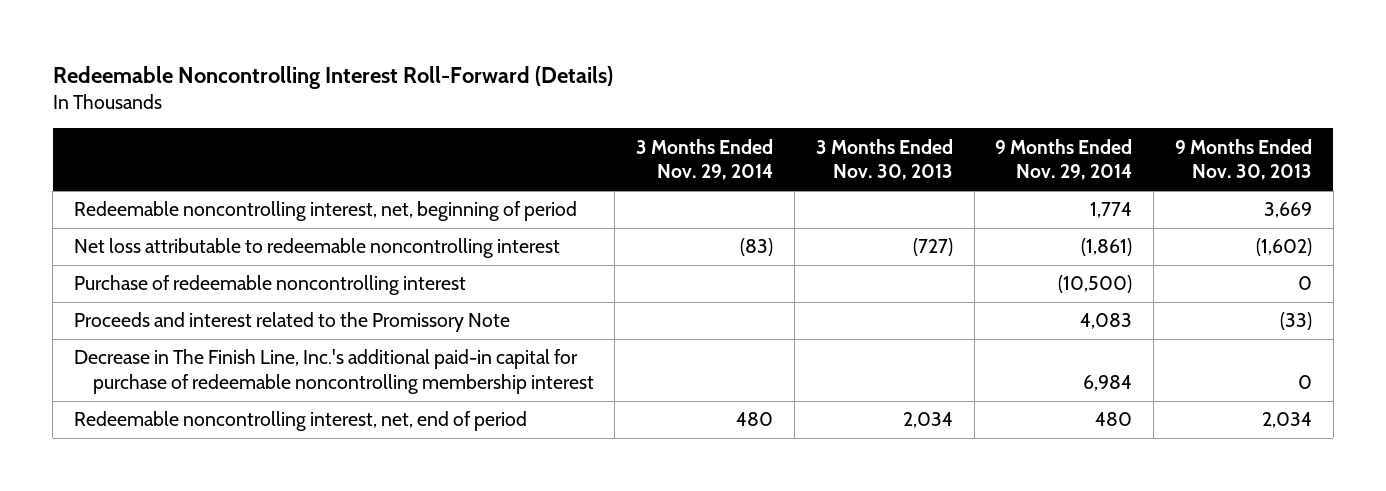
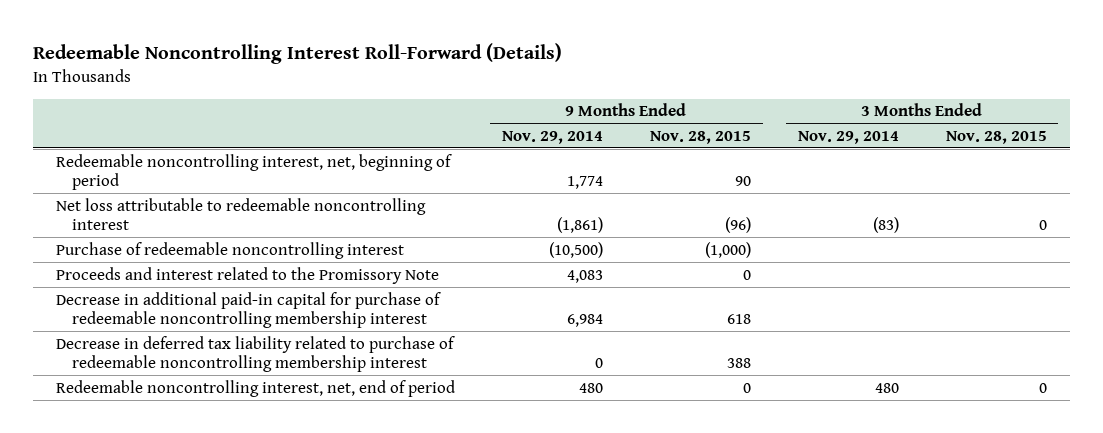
[815,138,953,181] 3 Months Ended Nov. 30, 2013 -> none
[1175,138,1313,181] 9 Months Ended Nov. 30, 2013 -> none
none -> [649,130,751,144] Nov. 28, 2015
none -> [945,130,1047,144] Nov. 28, 2015
[74,349,594,395] Decrease in The Finish Line, Inc.'s additional paid-in capital for purchase of redeemable noncontrolling membership interest -> [56,291,442,329] Decrease in additional paid-in capital for purchase of redeemable noncontrolling membership interest
none -> [56,335,456,373] Decrease in deferred tax liability related to purchase of redeemable noncontrolling membership interest

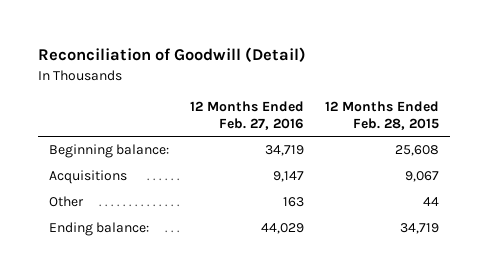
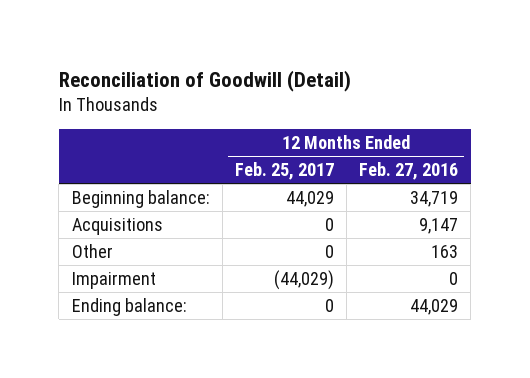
[325,101,440,130] 12 Months Ended Feb. 28, 2015 -> none
none -> [234,162,334,181] Feb. 25, 2017
none -> [71,271,156,289] Impairment

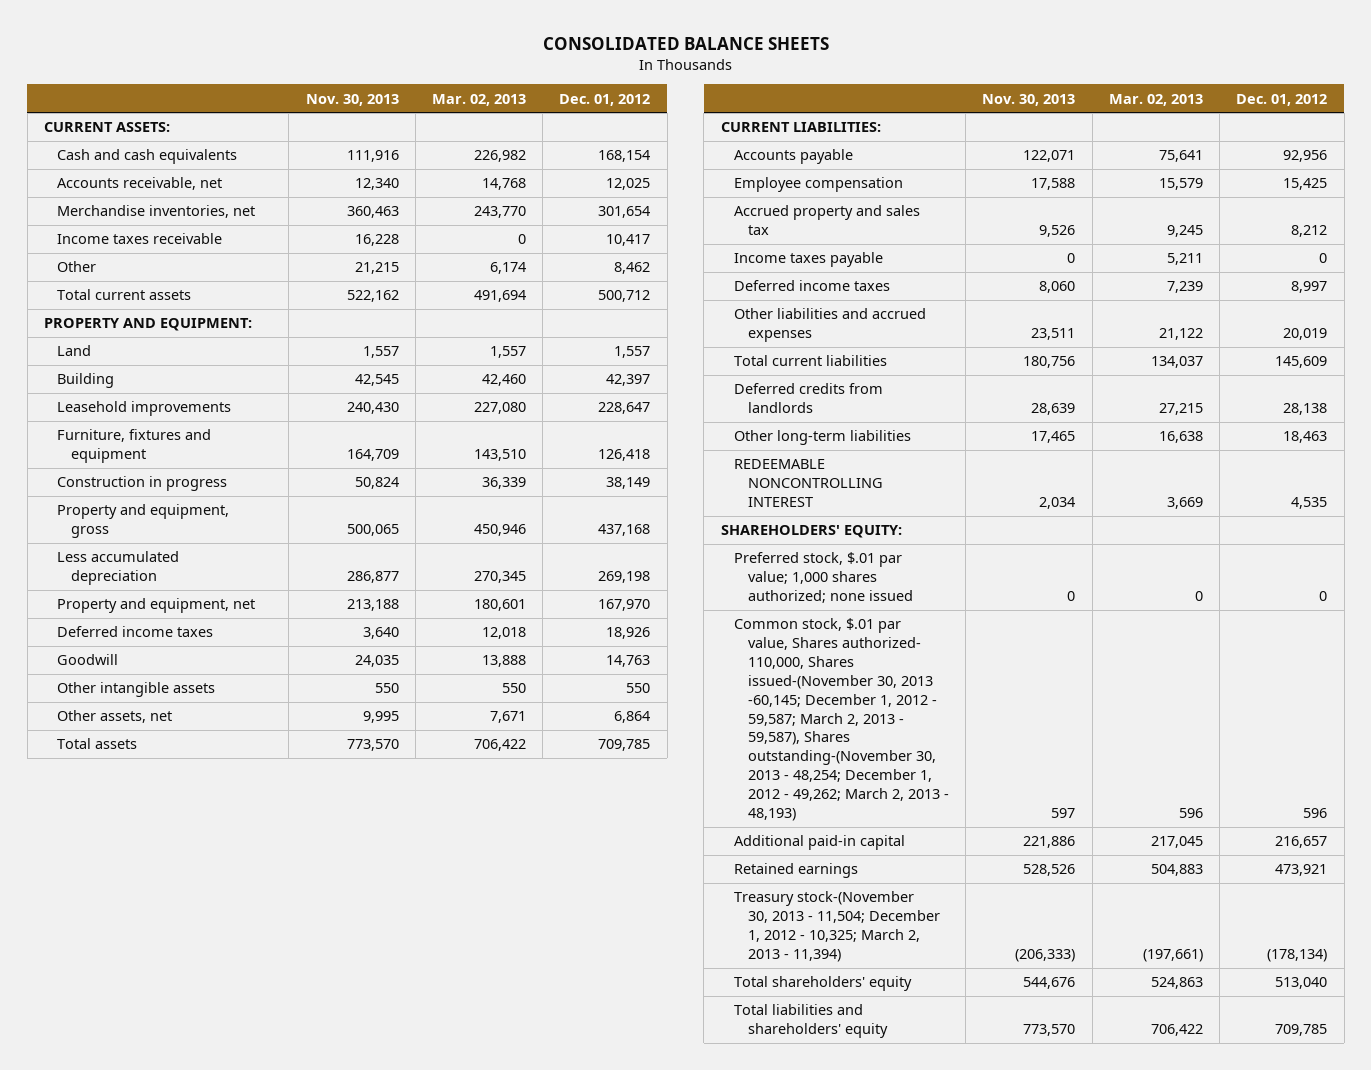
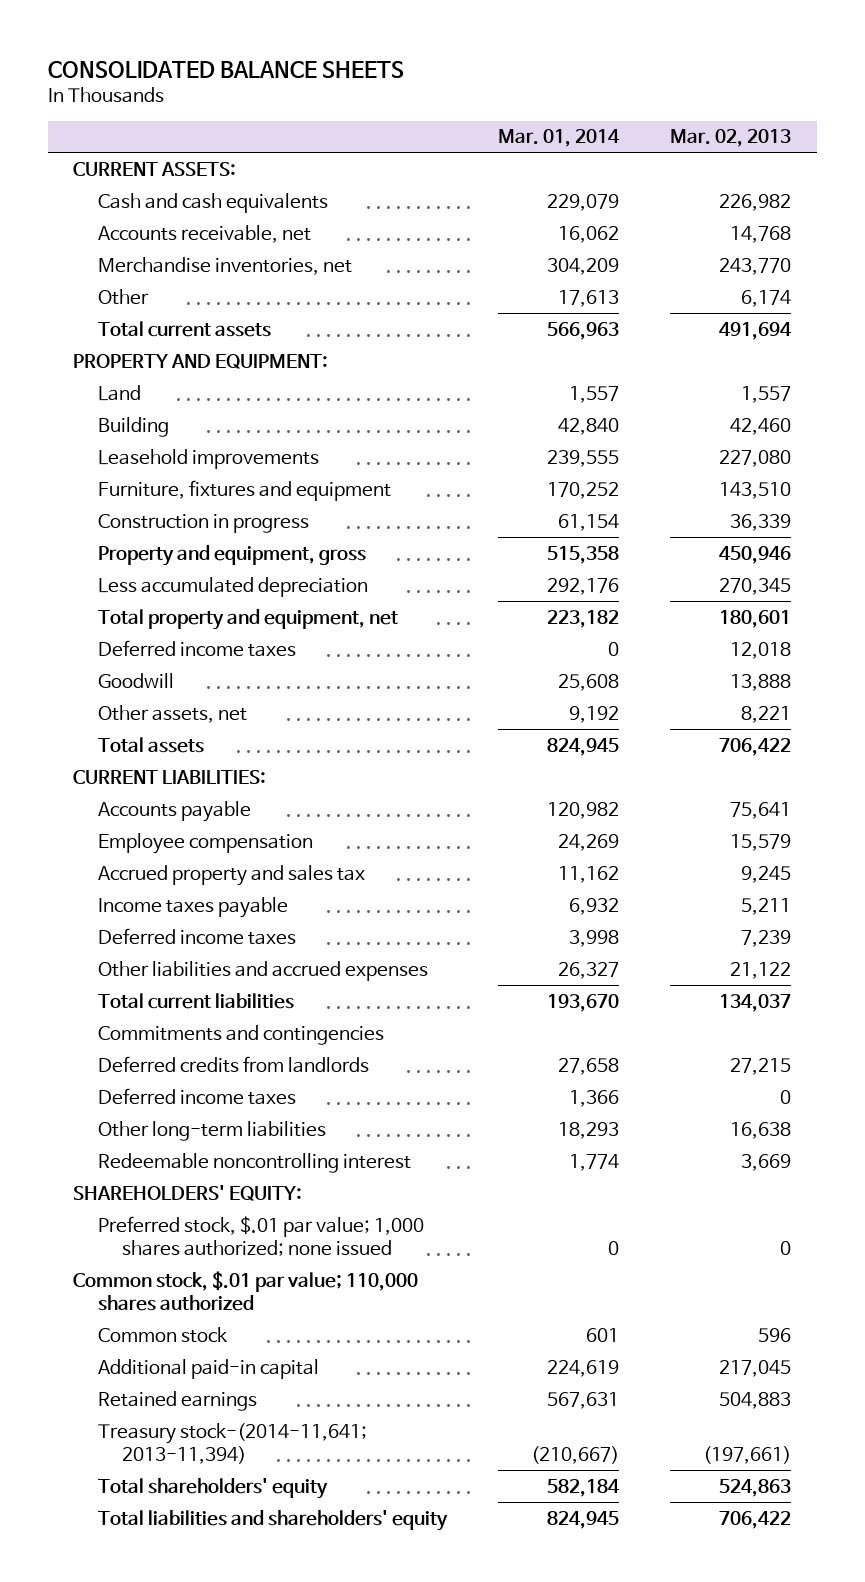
[305,93,399,106] Nov. 30, 2013 -> none
[559,93,651,106] Dec. 01, 2012 -> none
none -> [497,129,620,148] Mar. 01, 2014
[57,233,223,245] Income taxes receivable -> none
[57,598,256,614] Property and equipment, net -> [97,608,398,630] Total property and equipment, net
[57,682,216,698] Other intangible assets -> none
[489,711,526,724] 7,671 -> [741,705,792,723] 8,221
none -> [97,1024,384,1045] Commitments and contingencies
none -> [97,1087,296,1105] Deferred income taxes
[734,459,883,507] REDEEMABLE NONCONTROLLING INTEREST -> [97,1152,411,1173] Redeemable noncontrolling interest
none -> [73,1270,419,1312] Common stock, $.01 par value; 110,000 shares authorized
[734,618,949,821] Common stock, $.01 par value, Shares authorized- 110,000, Shares issued-(November 30, 2013 -60,145; December 1, 2012 - 59,587; March 2, 2013 - 59,587), Shares outstanding-(November 30, 2013 - 48,254; December 1, 2012 - 49,262; March 2, 2013 - 48,193) -> [97,1326,228,1343] Common stock
[734,891,940,962] Treasury stock-(November 30, 2013 - 11,504; December 1, 2012 - 10,325; March 2, 2013 - 11,394) -> [97,1422,367,1465] Treasury stock-(2014-11,641; 2013-11,394)

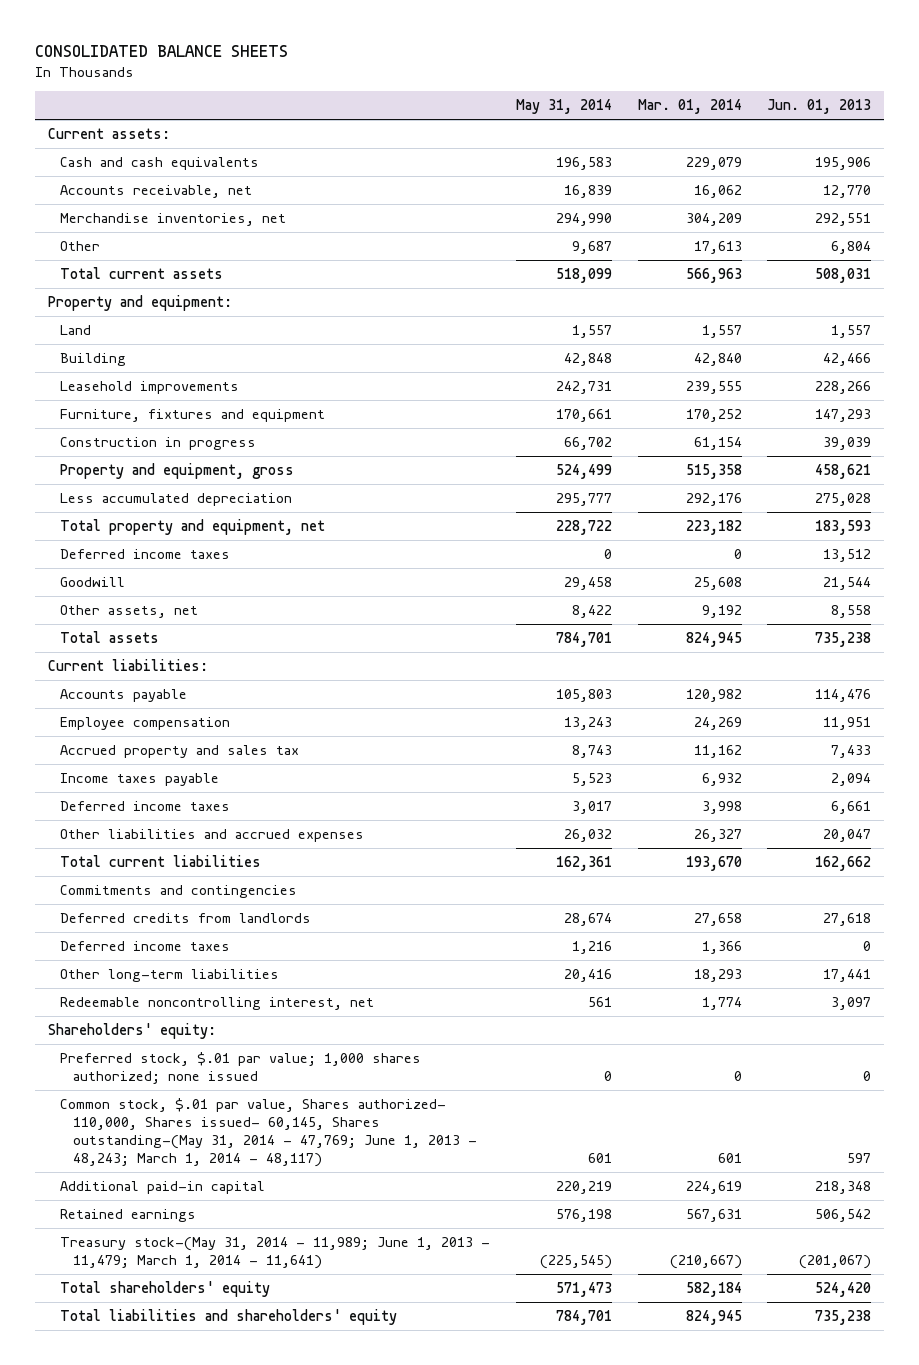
[670,129,792,148] Mar. 02, 2013 -> none
none -> [515,99,612,115] May 31, 2014
none -> [767,99,872,115] Jun. 01, 2013
[73,161,237,176] CURRENT ASSETS: -> [47,128,170,140] Current assets:
[73,353,329,369] PROPERTY AND EQUIPMENT: -> [47,295,232,312] Property and equipment:
[73,769,267,784] CURRENT LIABILITIES: -> [47,659,208,672] Current liabilities:
[97,1152,411,1173] Redeemable noncontrolling interest -> [60,997,375,1011] Redeemable noncontrolling interest, net
[73,1184,303,1201] SHAREHOLDERS' EQUITY: -> [47,1023,216,1040] Shareholders' equity:
[73,1270,419,1312] Common stock, $.01 par value; 110,000 shares authorized -> none
[97,1326,228,1343] Common stock -> [60,1098,477,1168] Common stock, $.01 par value, Shares authorized- 110,000, Shares issued- 60,145, Shares outstanding-(May 31, 2014 - 47,769; June 1, 2013 - 48,243; March 1, 2014 - 48,117)
[97,1422,367,1465] Treasury stock-(2014-11,641; 2013-11,394) -> [60,1237,491,1270] Treasury stock-(May 31, 2014 - 11,989; June 1, 2013 - 11,479; March 1, 2014 - 11,641)

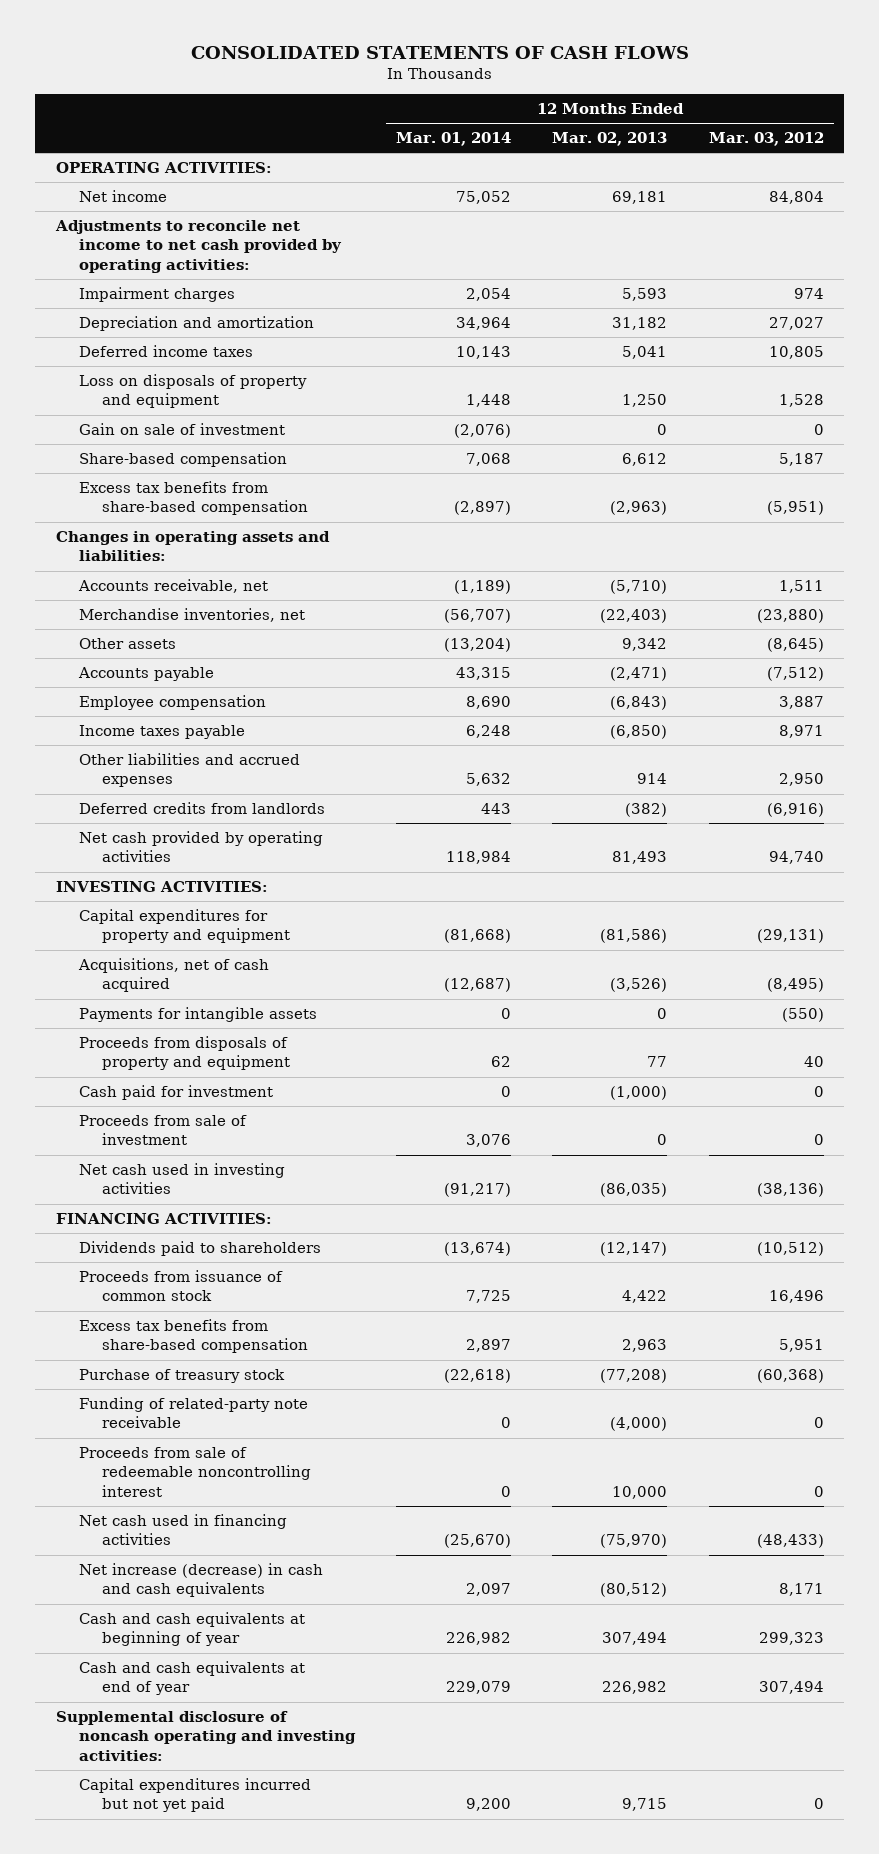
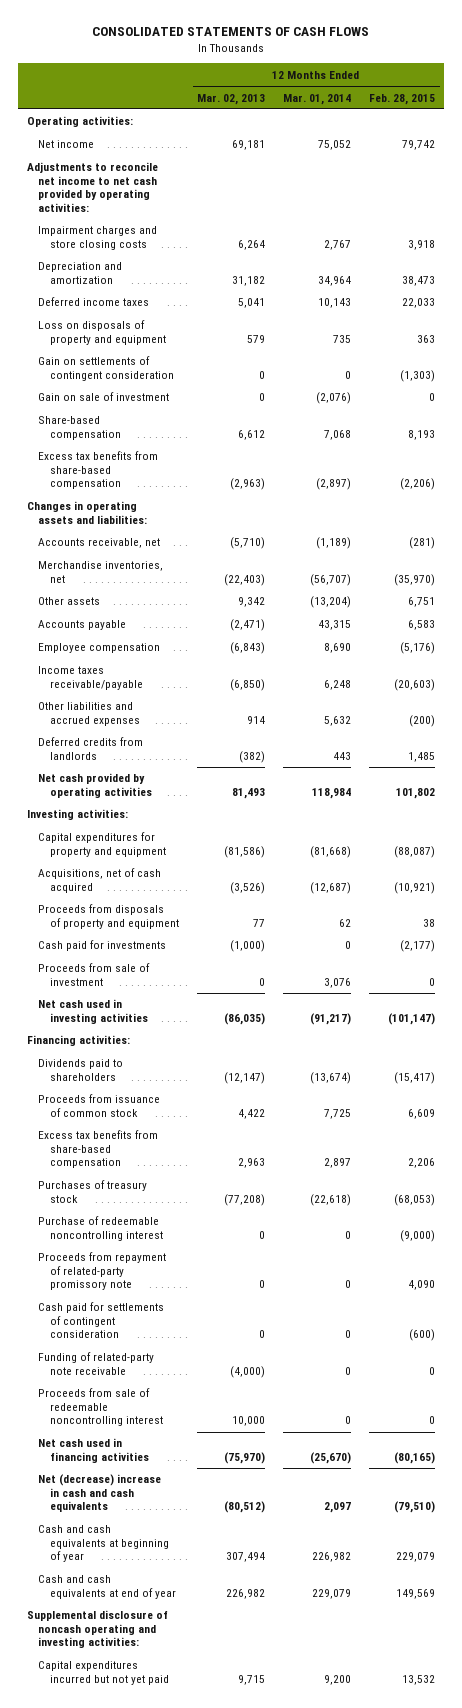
[708,132,824,147] Mar. 03, 2012 -> none
none -> [369,93,436,105] Feb. 28, 2015
[55,162,272,174] OPERATING ACTIVITIES: -> [27,116,134,128] Operating activities:
[79,287,236,303] Impairment charges -> [38,226,158,250] Impairment charges and store closing costs
[466,288,512,302] 2,054 -> [324,239,352,250] 2,767
[622,288,668,302] 5,593 -> [238,239,266,250] 6,264
[466,394,512,408] 1,448 -> [333,334,352,343] 735
[622,394,668,408] 1,250 -> [247,334,266,343] 579
none -> [38,356,174,381] Gain on settlements of contingent consideration
[79,725,246,740] Income taxes payable -> [38,666,143,690] Income taxes receivable/payable
[55,881,268,893] INVESTING ACTIVITIES: -> [27,809,129,821] Investing activities:
[79,1007,318,1023] Payments for intangible assets -> none
[79,1085,274,1101] Cash paid for investment -> [38,940,167,952] Cash paid for investments
[55,1213,272,1225] FINANCING ACTIVITIES: -> [27,1035,131,1047] Financing activities:
[79,1369,286,1384] Purchase of treasury stock -> [38,1180,148,1203] Purchases of treasury stock
none -> [38,1216,163,1241] Purchase of redeemable noncontrolling interest
none -> [38,1252,167,1291] Proceeds from repayment of related-party promissory note
none -> [38,1302,165,1339] Cash paid for settlements of contingent consideration
[79,1563,324,1598] Net increase (decrease) in cash and cash equivalents -> [38,1474,162,1513] Net (decrease) increase in cash and cash equivalents

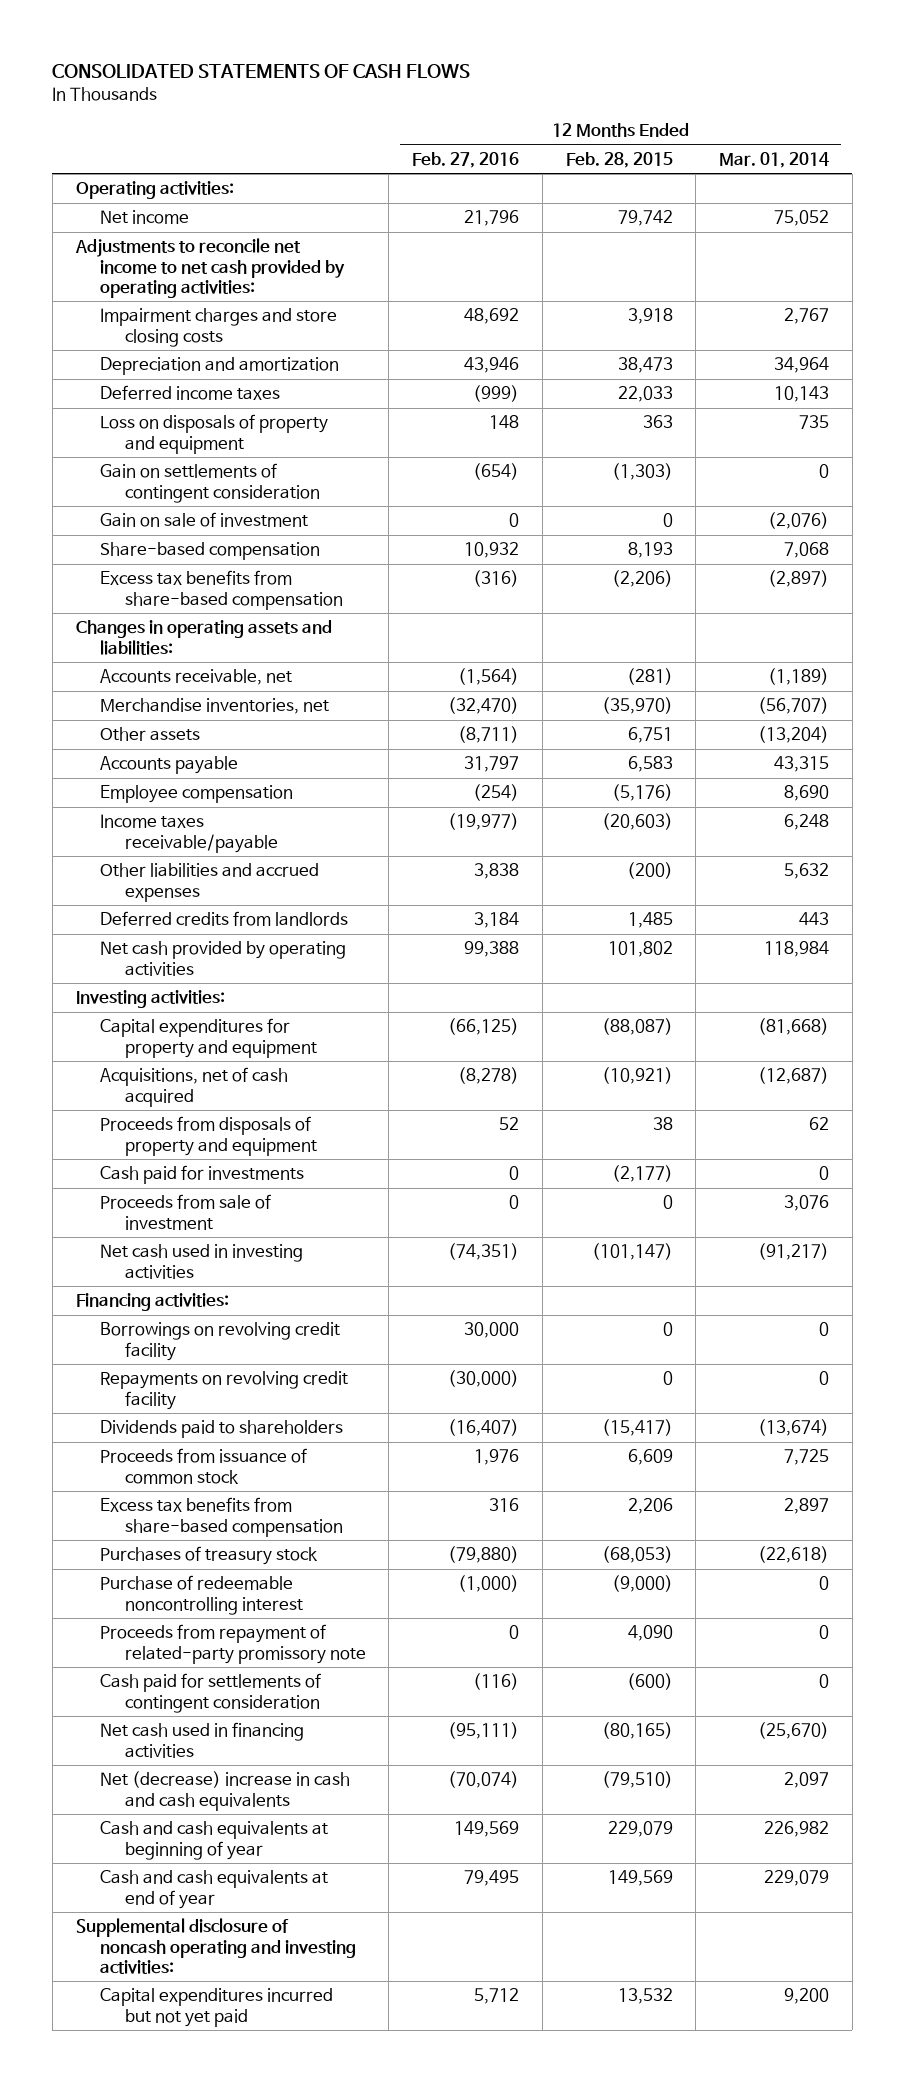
[197,93,266,105] Mar. 02, 2013 -> none
none -> [412,151,520,168] Feb. 27, 2016
none -> [100,1322,341,1361] Borrowings on revolving credit facility
none -> [100,1371,349,1410] Repayments on revolving credit facility
[38,1352,155,1375] Funding of related-party note receivable -> none
[38,1388,163,1427] Proceeds from sale of redeemable noncontrolling interest -> none

